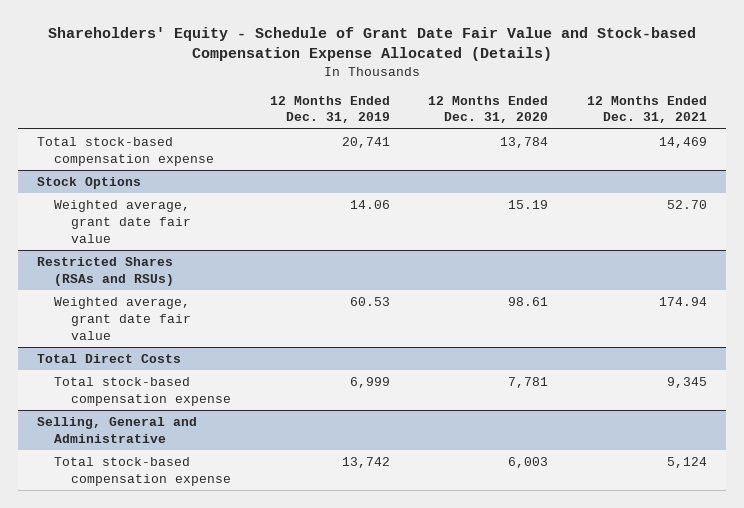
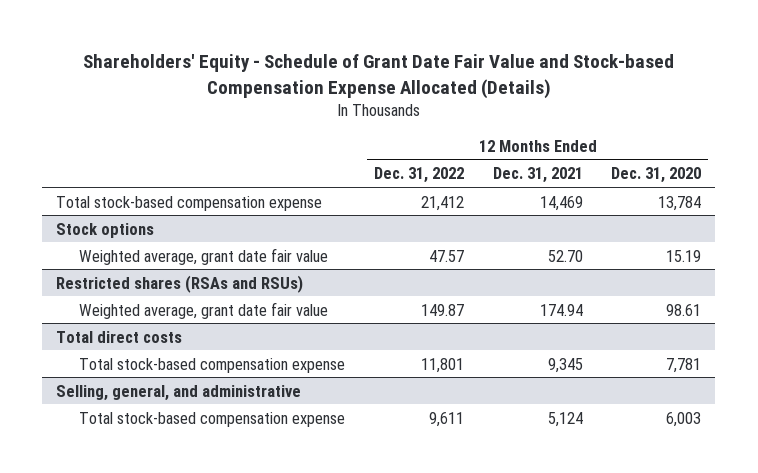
[269,95,390,124] 12 Months Ended Dec. 31, 2019 -> none
none -> [374,167,465,184] Dec. 31, 2022
[36,176,141,189] Stock Options -> [56,222,155,238] Stock options
[36,256,174,286] Restricted Shares (RSAs and RSUs) -> [56,274,304,293] Restricted shares (RSAs and RSUs)
[36,353,181,363] Total Direct Costs -> [56,330,183,343] Total direct costs
[36,416,197,443] Selling, General and Administrative -> [56,384,302,401] Selling, general, and administrative

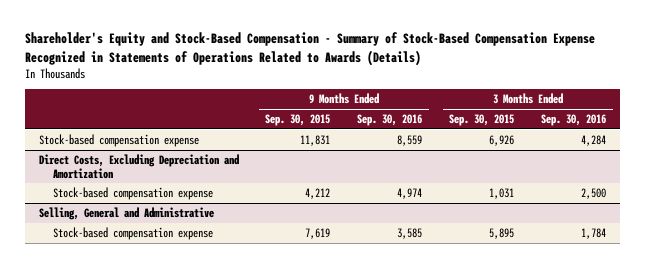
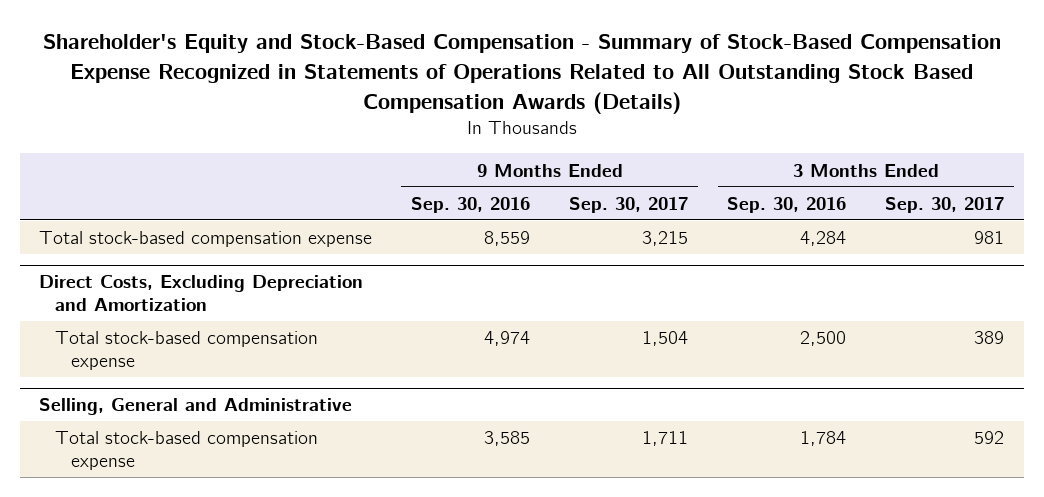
[25,32,596,66] Shareholder's Equity and Stock-Based Compensation - Summary of Stock-Based Compensation Expense Recognized in Statements of Operations Related to Awards (Details) -> [42,34,1001,114] Shareholder's Equity and Stock-Based Compensation - Summary of Stock-Based Compensation Expense Recognized in Statements of Operations Related to All Outstanding Stock Based Compensation Awards (Details)
[265,114,331,127] Sep. 30, 2015 -> none
[449,114,515,127] Sep. 30, 2015 -> none
none -> [569,196,689,213] Sep. 30, 2017
none -> [885,196,1005,213] Sep. 30, 2017
[38,134,199,148] Stock-based compensation expense -> [39,231,373,248] Total stock-based compensation expense
[52,187,213,201] Stock-based compensation expense -> [55,331,319,370] Total stock-based compensation expense
[52,227,213,241] Stock-based compensation expense -> [55,431,319,470] Total stock-based compensation expense

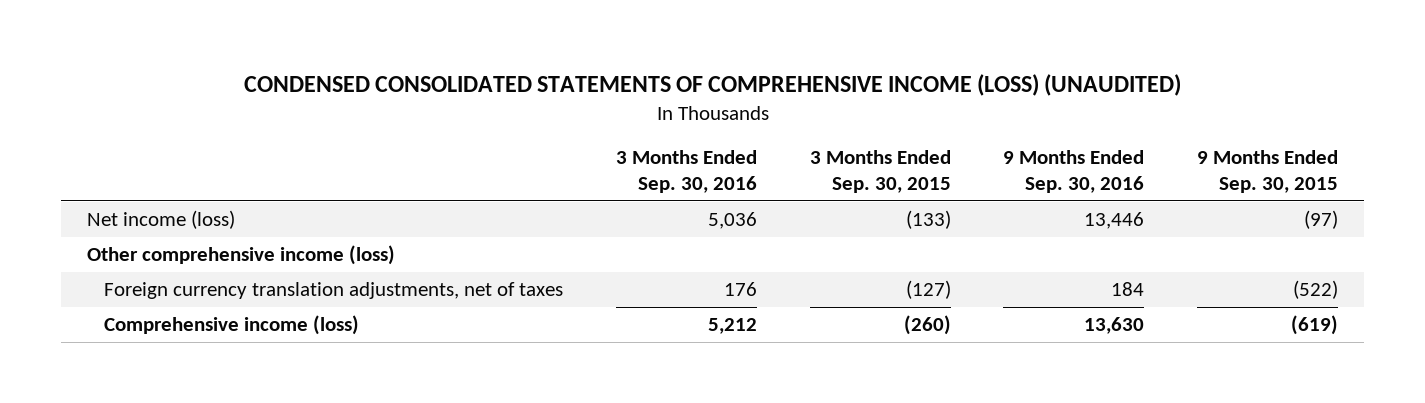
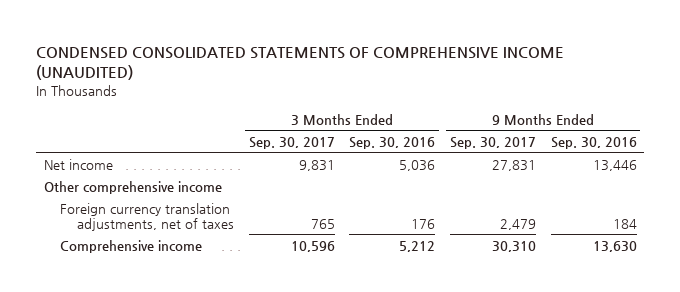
[243,74,1181,97] CONDENSED CONSOLIDATED STATEMENTS OF COMPREHENSIVE INCOME (LOSS) (UNAUDITED) -> [36,46,565,81] CONDENSED CONSOLIDATED STATEMENTS OF COMPREHENSIVE INCOME (UNAUDITED)
[809,150,951,193] 3 Months Ended Sep. 30, 2015 -> none
[1197,150,1339,193] 9 Months Ended Sep. 30, 2015 -> none
none -> [248,136,335,149] Sep. 30, 2017
none -> [450,136,537,149] Sep. 30, 2017
[87,210,236,230] Net income (loss) -> [43,158,113,170] Net income
[87,245,396,266] Other comprehensive income (loss) -> [43,180,222,194] Other comprehensive income
[104,315,360,336] Comprehensive income (loss) -> [60,239,203,253] Comprehensive income

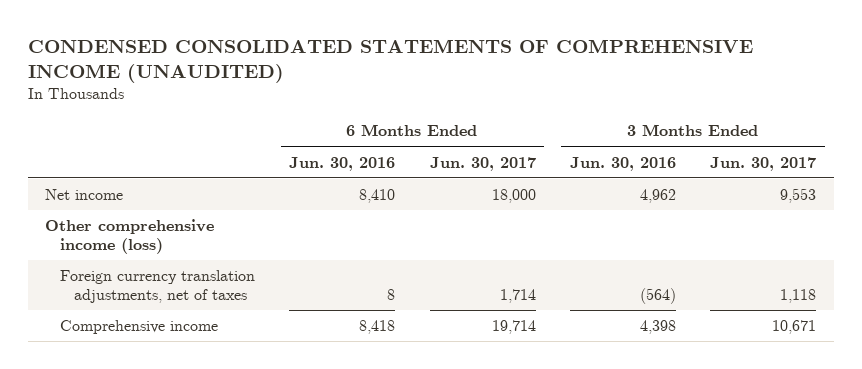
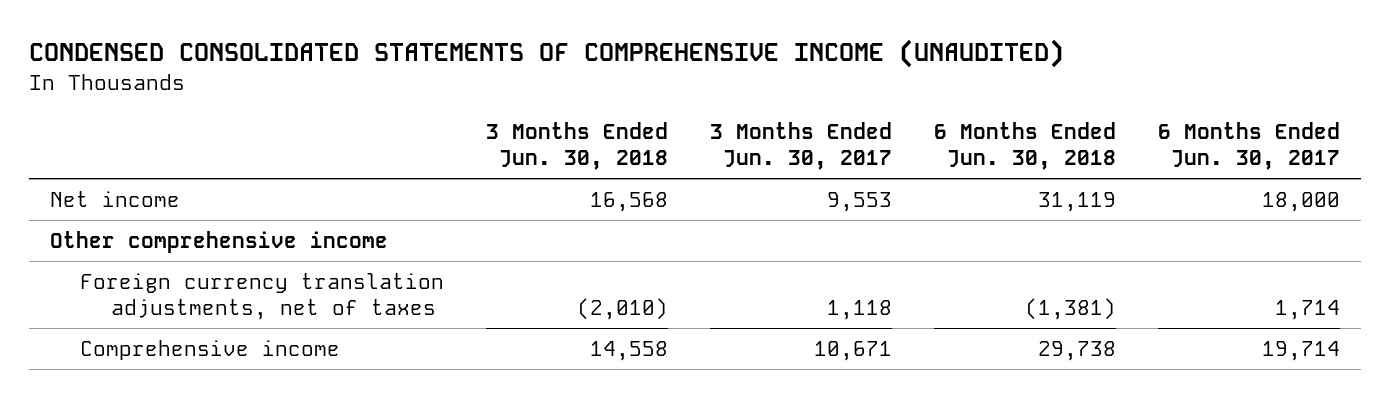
[289,156,396,171] Jun. 30, 2016 -> none
[570,156,677,171] Jun. 30, 2016 -> none
none -> [486,122,669,170] 3 Months Ended Jun. 30, 2018
none -> [933,122,1116,170] 6 Months Ended Jun. 30, 2018
[45,219,215,255] Other comprehensive income (loss) -> [49,231,388,254] Other comprehensive income

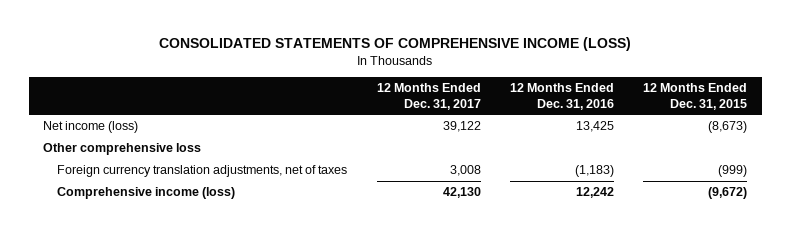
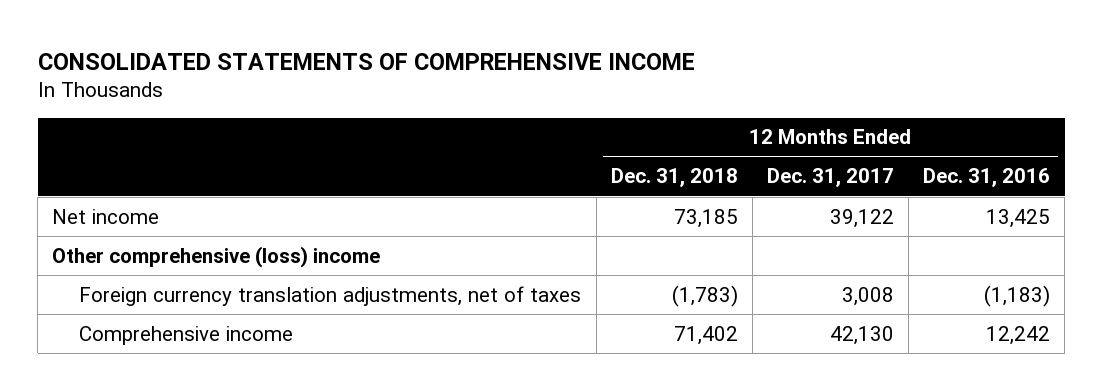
[159,36,632,51] CONSOLIDATED STATEMENTS OF COMPREHENSIVE INCOME (LOSS) -> [37,52,695,70] CONSOLIDATED STATEMENTS OF COMPREHENSIVE INCOME
[643,83,748,110] 12 Months Ended Dec. 31, 2015 -> none
none -> [610,168,738,188] Dec. 31, 2018
[43,121,139,134] Net income (loss) -> [52,208,160,224] Net income
[43,143,202,156] Other comprehensive loss -> [52,245,381,268] Other comprehensive (loss) income
[57,187,236,200] Comprehensive income (loss) -> [79,325,294,345] Comprehensive income

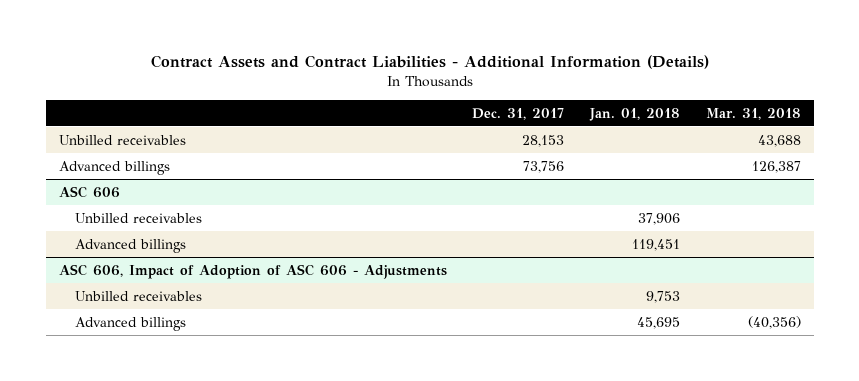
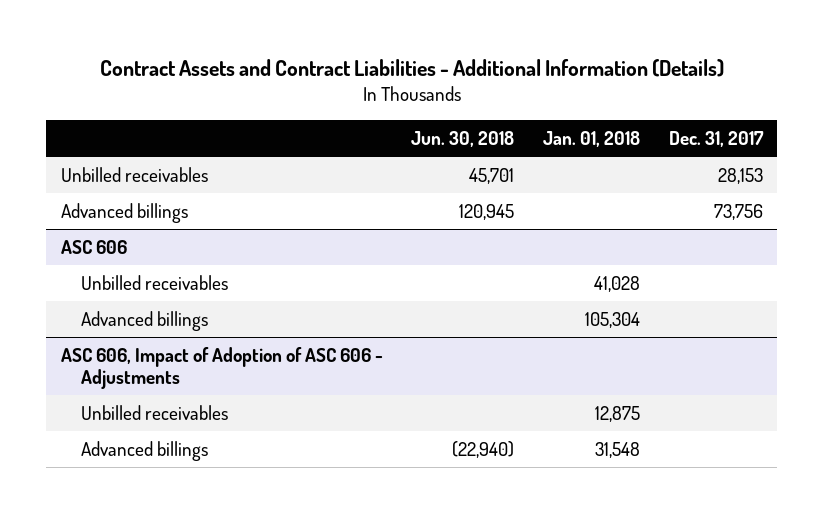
[705,107,801,120] Mar. 31, 2018 -> none
none -> [411,130,515,147] Jun. 30, 2018
[638,212,681,225] 37,906 -> [593,276,640,293] 41,028
[632,238,681,251] 119,451 -> [584,312,640,329] 105,304
[646,290,681,303] 9,753 -> [594,406,640,423] 12,875
[637,316,681,329] 45,695 -> [594,442,640,459] 31,548

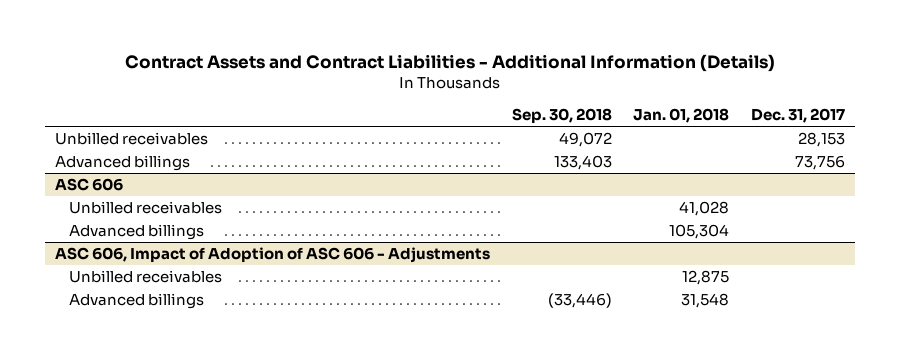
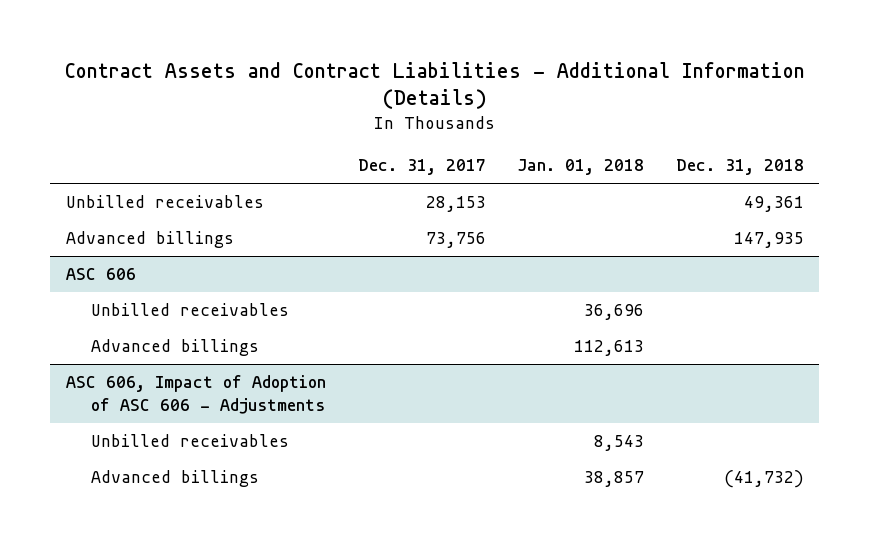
[511,108,612,124] Sep. 30, 2018 -> none
none -> [675,159,804,176] Dec. 31, 2018
[679,200,730,216] 41,028 -> [584,304,645,321] 36,696
[669,223,730,239] 105,304 -> [574,340,645,357] 112,613
[682,269,730,285] 12,875 -> [594,435,645,452] 8,543
[681,292,730,308] 31,548 -> [584,471,645,488] 38,857

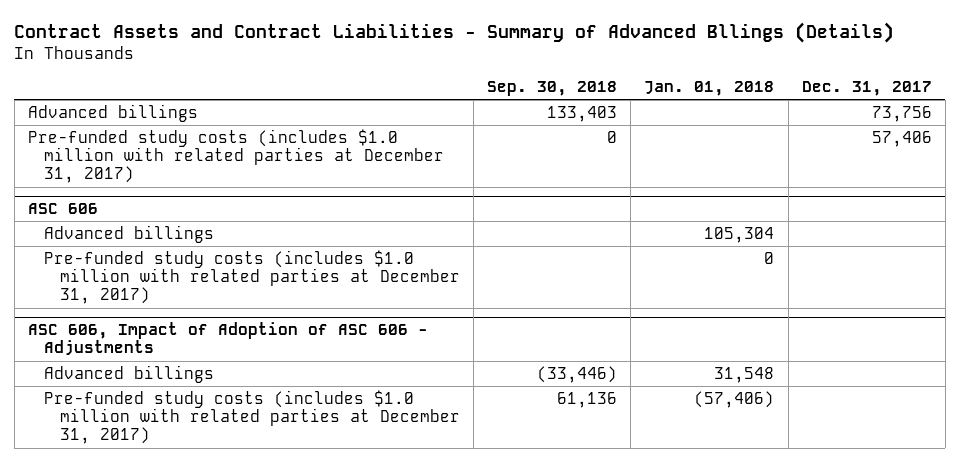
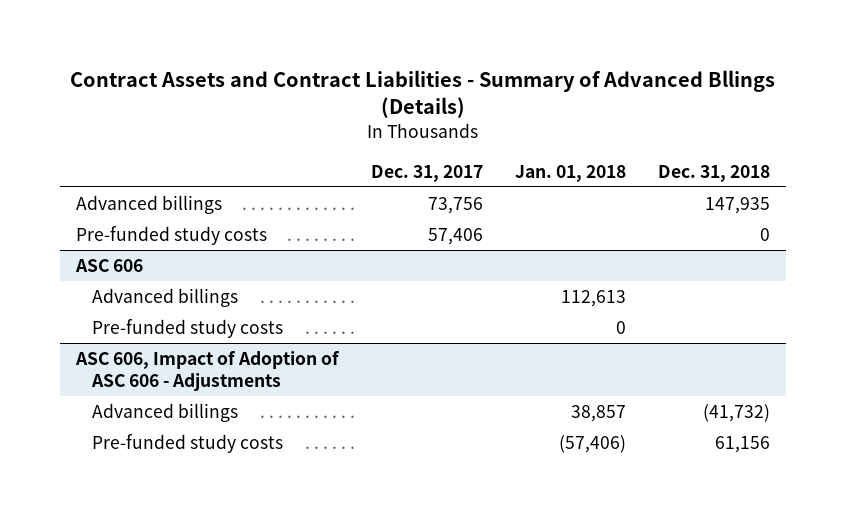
[487,80,618,96] Sep. 30, 2018 -> none
none -> [657,164,770,182] Dec. 31, 2018
[27,128,444,184] Pre-funded study costs (includes $1.0 million with related parties at December 31, 2017) -> [76,226,268,246] Pre-funded study costs
[704,226,775,243] 105,304 -> [560,290,626,308] 112,613
[43,249,461,305] Pre-funded study costs (includes $1.0 million with related parties at December 31, 2017) -> [92,319,284,339] Pre-funded study costs
[714,366,775,383] 31,548 -> [570,405,626,423] 38,857
[43,389,461,445] Pre-funded study costs (includes $1.0 million with related parties at December 31, 2017) -> [92,434,284,454] Pre-funded study costs

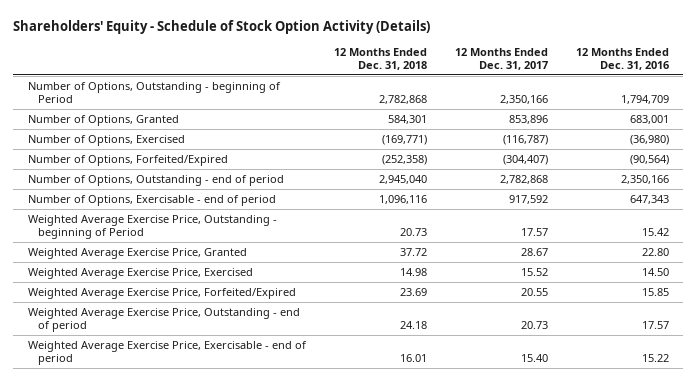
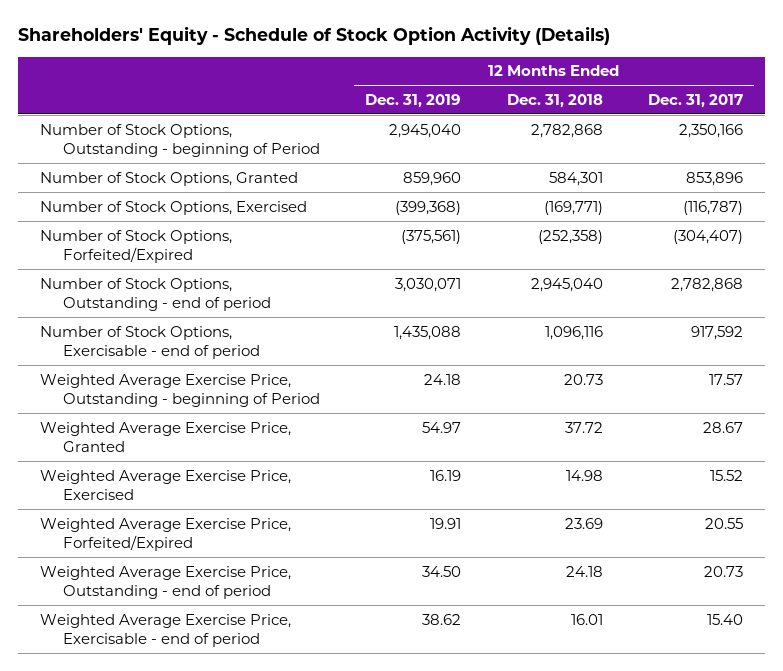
[576,48,670,71] 12 Months Ended Dec. 31, 2016 -> none
none -> [365,93,462,108] Dec. 31, 2019
[27,81,281,103] Number of Options, Outstanding - beginning of Period -> [40,123,321,157] Number of Stock Options, Outstanding - beginning of Period
[27,114,179,126] Number of Options, Granted -> [40,171,299,186] Number of Stock Options, Granted
[27,134,185,146] Number of Options, Exercised -> [40,200,308,215] Number of Stock Options, Exercised
[27,154,228,166] Number of Options, Forfeited/Expired -> [40,229,233,263] Number of Stock Options, Forfeited/Expired
[27,174,284,186] Number of Options, Outstanding - end of period -> [40,277,272,311] Number of Stock Options, Outstanding - end of period
[27,194,276,206] Number of Options, Exercisable - end of period -> [40,325,261,359] Number of Stock Options, Exercisable - end of period

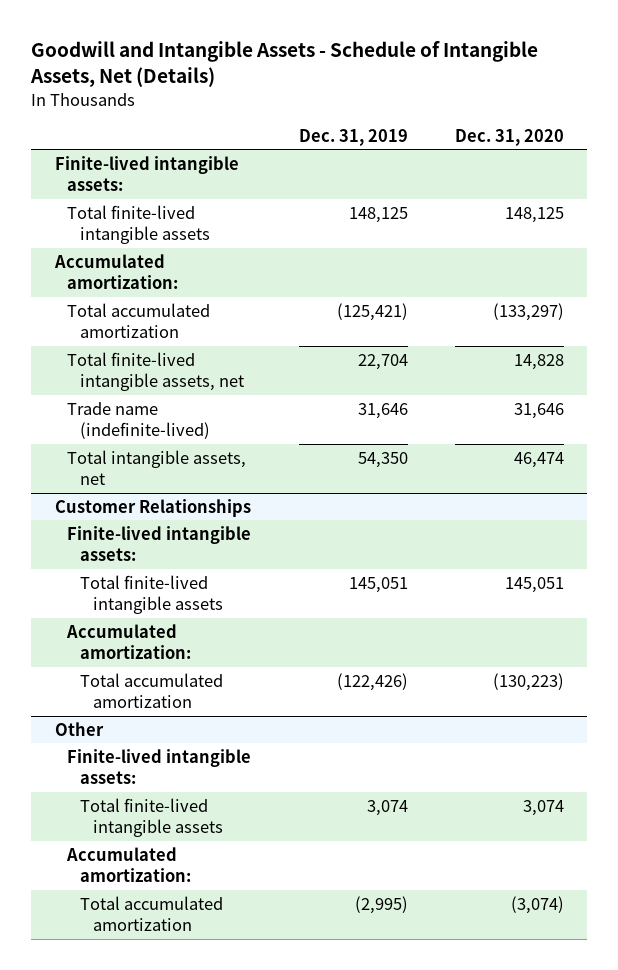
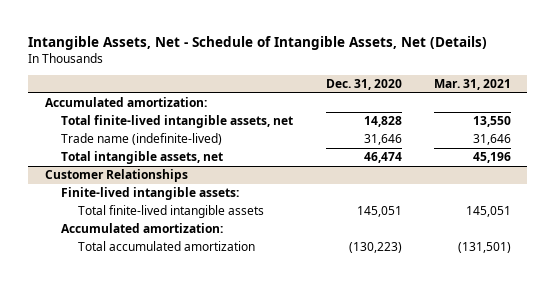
[30,41,539,88] Goodwill and Intangible Assets - Schedule of Intangible Assets, Net (Details) -> [28,35,488,50] Intangible Assets, Net - Schedule of Intangible Assets, Net (Details)
[298,129,408,147] Dec. 31, 2019 -> none
none -> [433,79,511,91] Mar. 31, 2021
[54,155,239,192] Finite-lived intangible assets: -> none
[67,204,211,245] Total finite-lived intangible assets -> none
[67,302,211,339] Total accumulated amortization -> none
[54,721,104,736] Other -> none
[67,748,252,785] Finite-lived intangible assets: -> none
[80,797,223,838] Total finite-lived intangible assets -> none
[66,846,192,883] Accumulated amortization: -> none
[80,895,224,932] Total accumulated amortization -> none

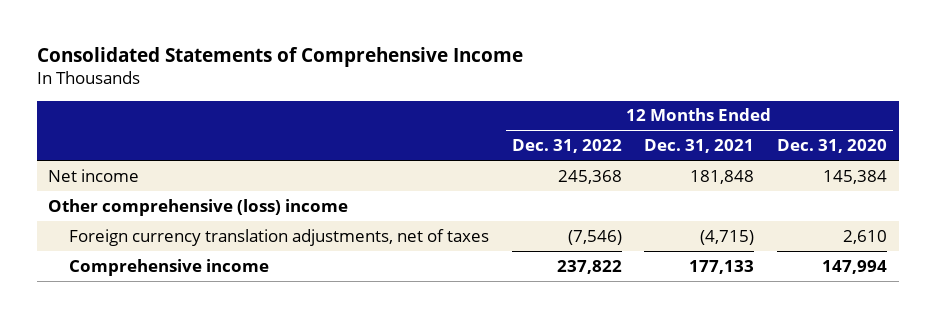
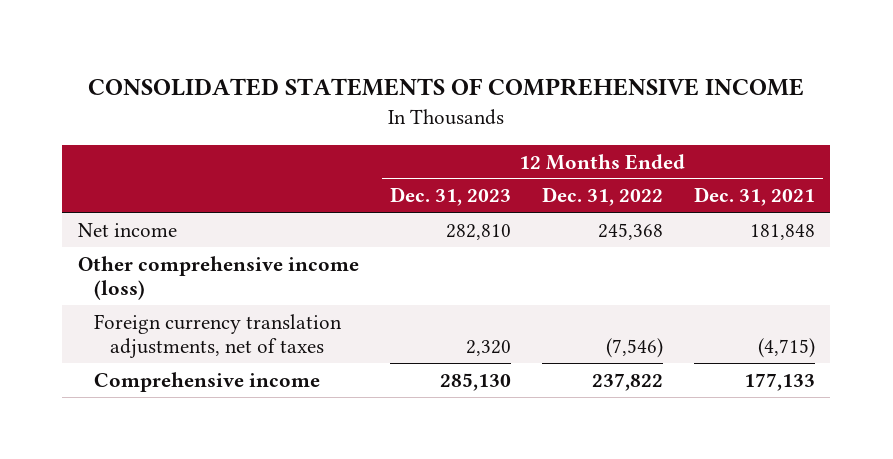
[36,47,523,68] Consolidated Statements of Comprehensive Income -> [88,78,805,97] CONSOLIDATED STATEMENTS OF COMPREHENSIVE INCOME
[777,139,888,154] Dec. 31, 2020 -> none
none -> [389,187,511,207] Dec. 31, 2023
[48,198,349,216] Other comprehensive (loss) income -> [77,255,359,301] Other comprehensive income (loss)

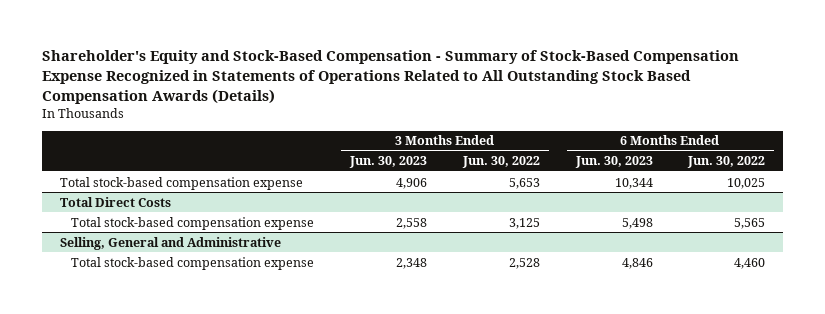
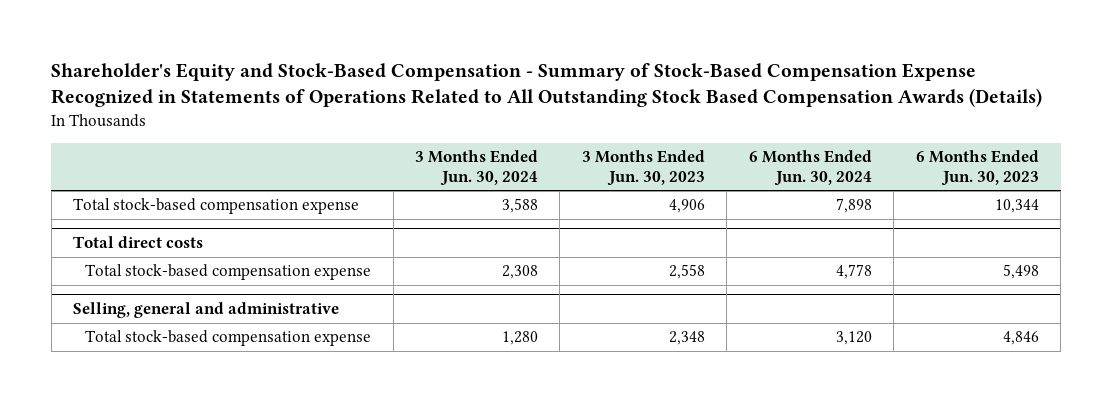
[461,156,540,169] Jun. 30, 2022 -> none
[687,156,766,169] Jun. 30, 2022 -> none
none -> [414,150,538,186] 3 Months Ended Jun. 30, 2024
none -> [748,150,872,186] 6 Months Ended Jun. 30, 2024
[59,196,171,207] Total Direct Costs -> [73,236,204,249] Total direct costs
[59,236,281,250] Selling, General and Administrative -> [73,302,340,319] Selling, general and administrative

